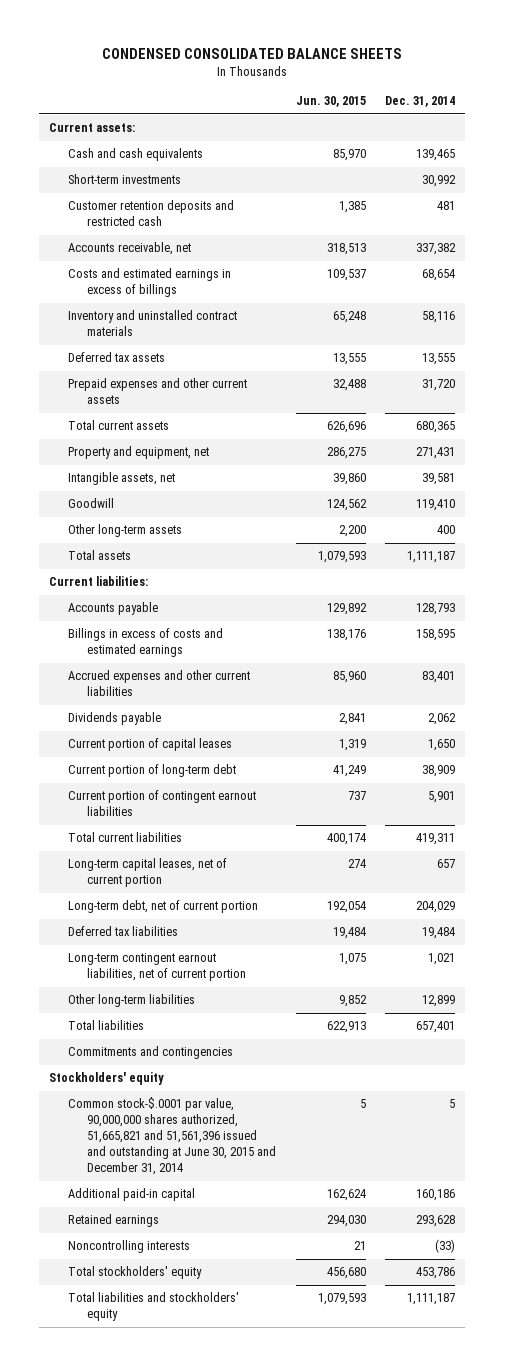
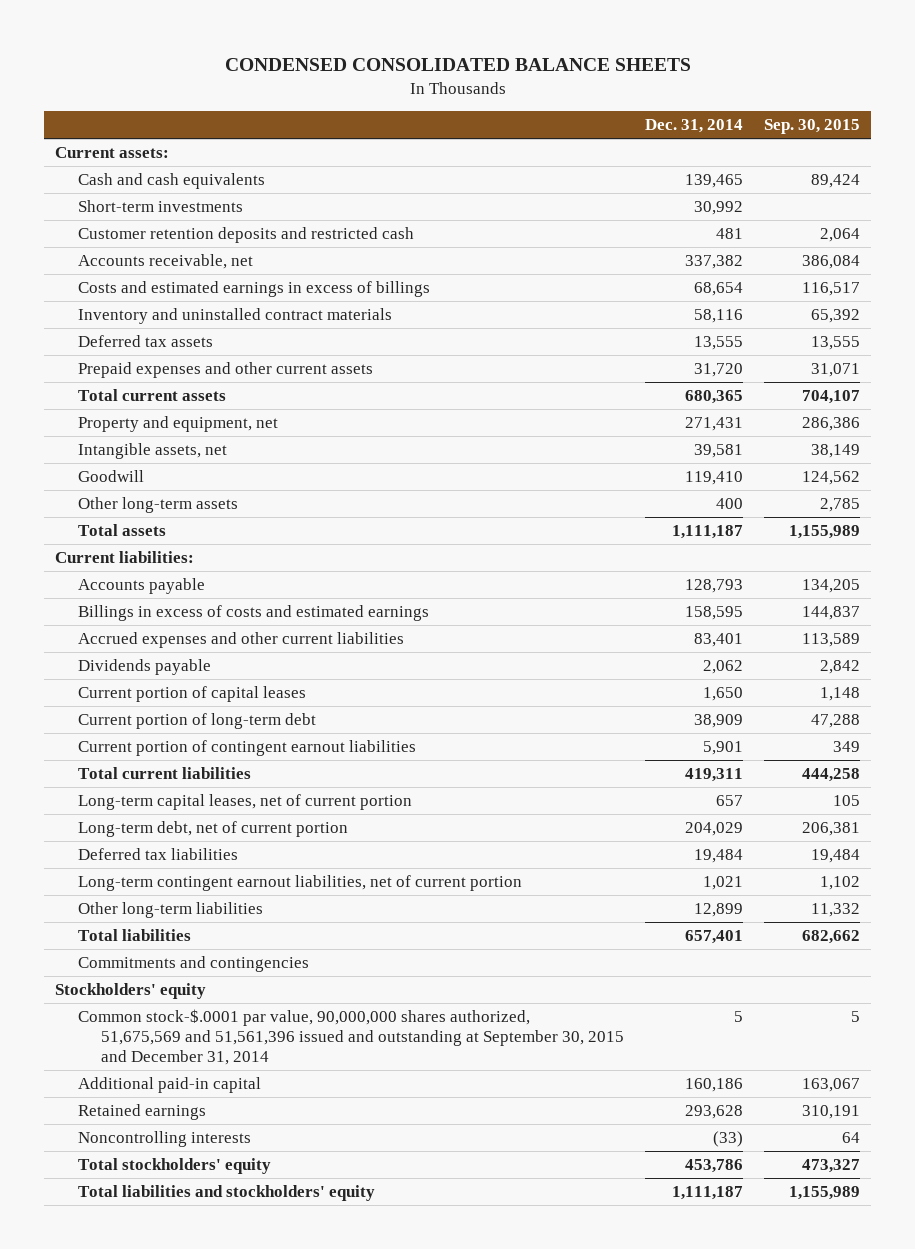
[295,96,366,108] Jun. 30, 2015 -> none
none -> [764,119,861,135] Sep. 30, 2015
[68,1097,276,1176] Common stock-$.0001 par value, 90,000,000 shares authorized, 51,665,821 and 51,561,396 issued and outstanding at June 30, 2015 and December 31, 2014 -> [78,1009,625,1065] Common stock-$.0001 par value, 90,000,000 shares authorized, 51,675,569 and 51,561,396 issued and outstanding at September 30, 2015 and December 31, 2014

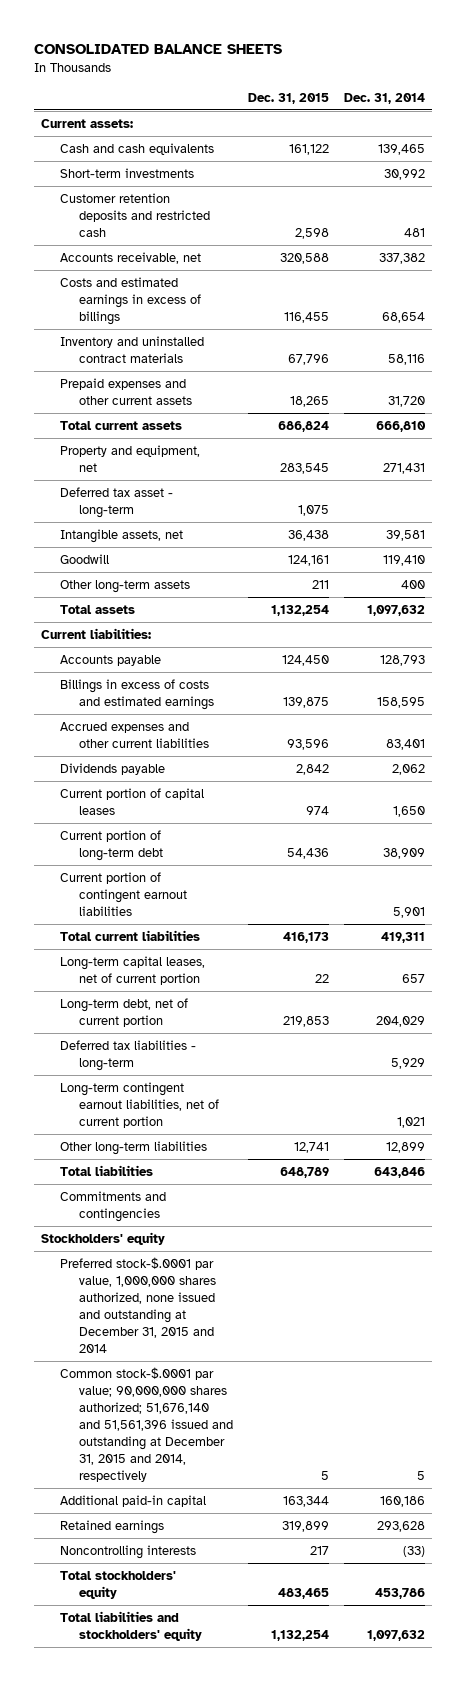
[224,57,691,71] CONDENSED CONSOLIDATED BALANCE SHEETS -> [33,43,282,54] CONSOLIDATED BALANCE SHEETS
[764,119,861,135] Sep. 30, 2015 -> none
none -> [247,92,329,104] Dec. 31, 2015
[78,335,214,348] Deferred tax assets -> none
[685,390,744,405] 680,365 -> [375,420,426,432] 666,810
none -> [59,486,173,519] Deferred tax asset - long-term
[672,525,744,540] 1,111,187 -> [366,604,425,616] 1,097,632
[78,848,239,861] Deferred tax liabilities -> [59,1039,196,1072] Deferred tax liabilities - long-term
[694,849,744,864] 19,484 -> [390,1058,425,1070] 5,929
[685,930,744,945] 657,401 -> [373,1166,425,1178] 643,846
none -> [59,1256,216,1354] Preferred stock-$.0001 par value, 1,000,000 shares authorized, none issued and outstanding at December 31, 2015 and 2014
[78,1009,625,1065] Common stock-$.0001 par value, 90,000,000 shares authorized, 51,675,569 and 51,561,396 issued and outstanding at September 30, 2015 and December 31, 2014 -> [59,1366,233,1483] Common stock-$.0001 par value; 90,000,000 shares authorized; 51,676,140 and 51,561,396 issued and outstanding at December 31, 2015 and 2014, respectively
[672,1186,744,1201] 1,111,187 -> [366,1630,425,1642] 1,097,632

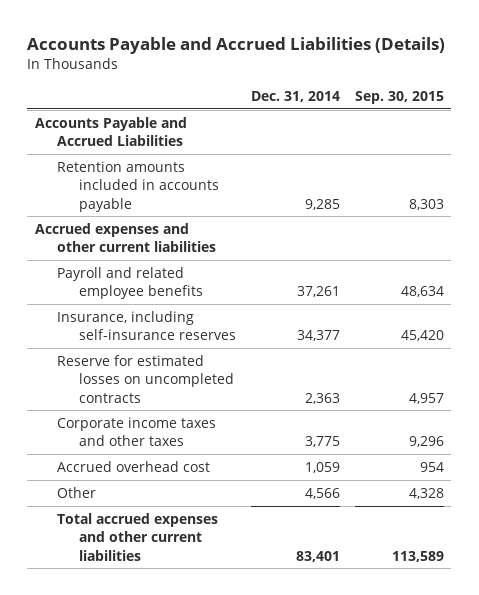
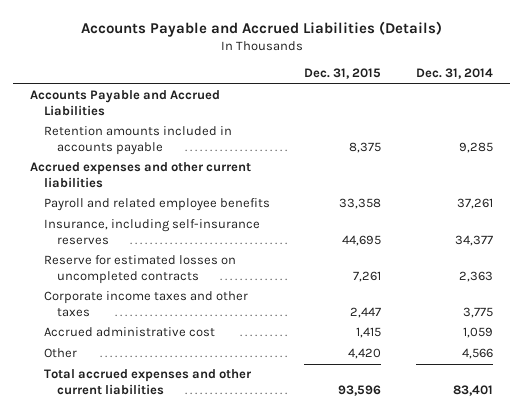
[354,90,444,104] Sep. 30, 2015 -> none
none -> [304,68,382,80] Dec. 31, 2015
[56,460,210,472] Accrued overhead cost -> [43,327,215,338] Accrued administrative cost

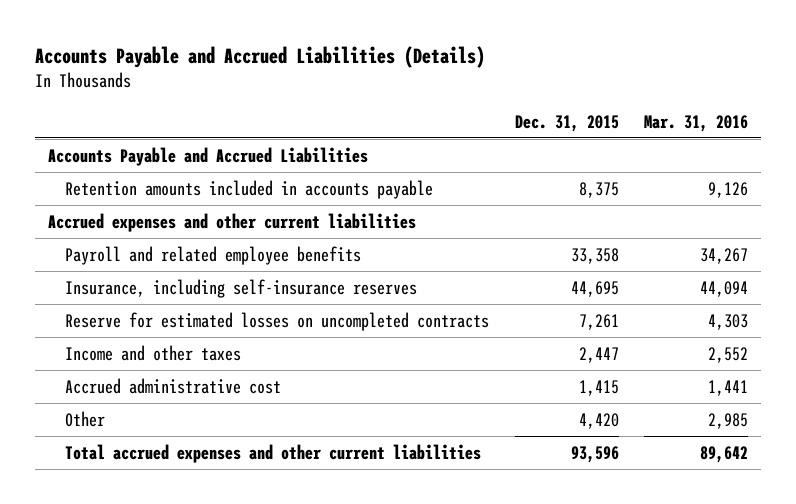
[415,68,493,80] Dec. 31, 2014 -> none
none -> [644,114,749,132] Mar. 31, 2016
[43,291,248,317] Corporate income taxes and other taxes -> [64,344,241,361] Income and other taxes

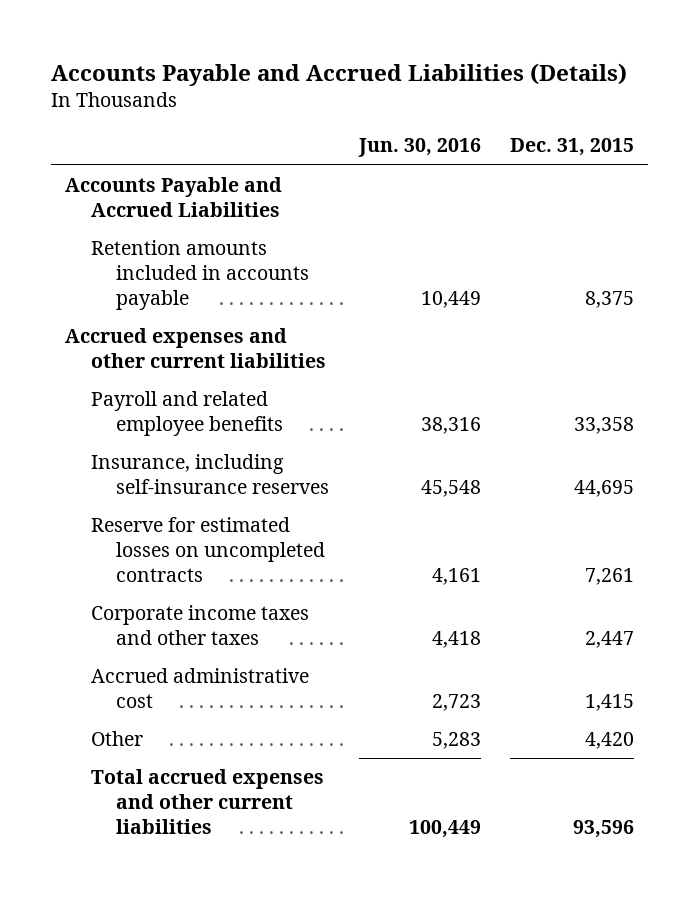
[644,114,749,132] Mar. 31, 2016 -> none
none -> [357,138,481,158] Jun. 30, 2016
[64,344,241,361] Income and other taxes -> [90,605,309,645] Corporate income taxes and other taxes

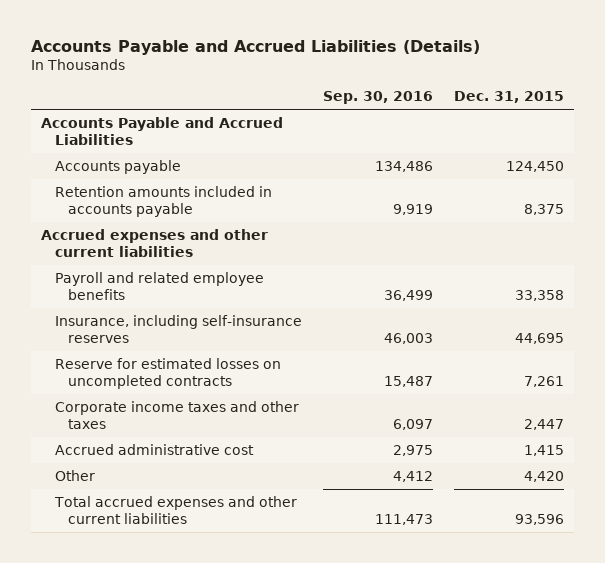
[357,138,481,158] Jun. 30, 2016 -> none
none -> [322,91,433,105] Sep. 30, 2016
none -> [54,159,181,174] Accounts payable

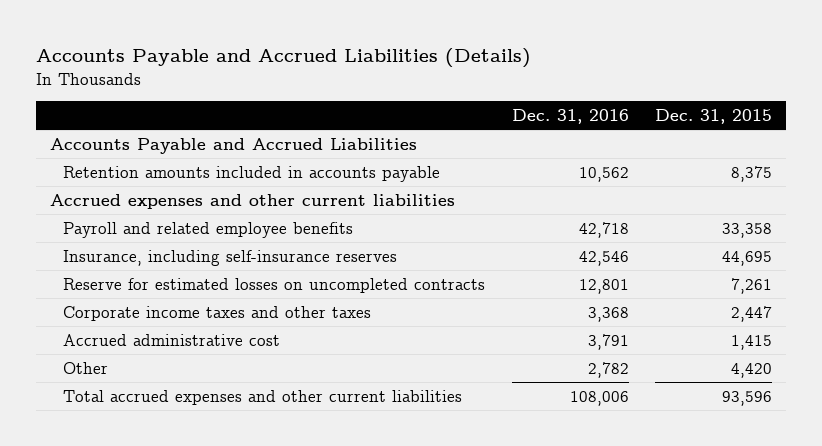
[322,91,433,105] Sep. 30, 2016 -> none
none -> [511,109,629,125] Dec. 31, 2016
[54,159,181,174] Accounts payable -> none

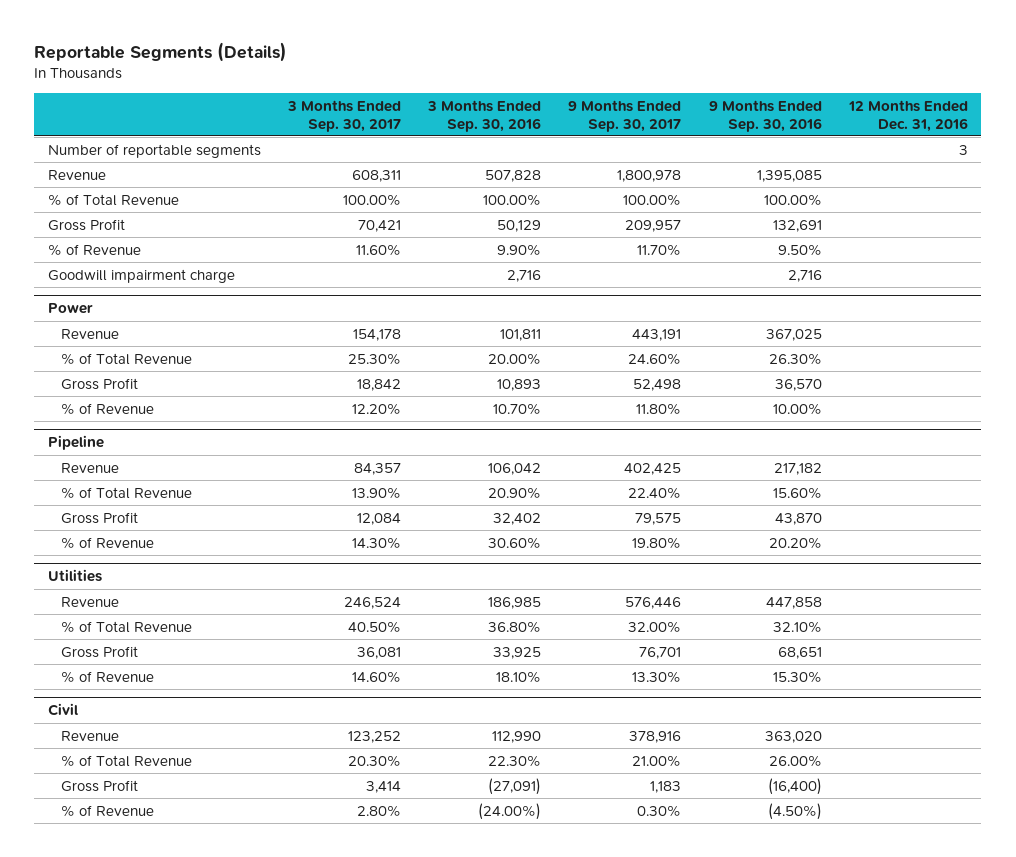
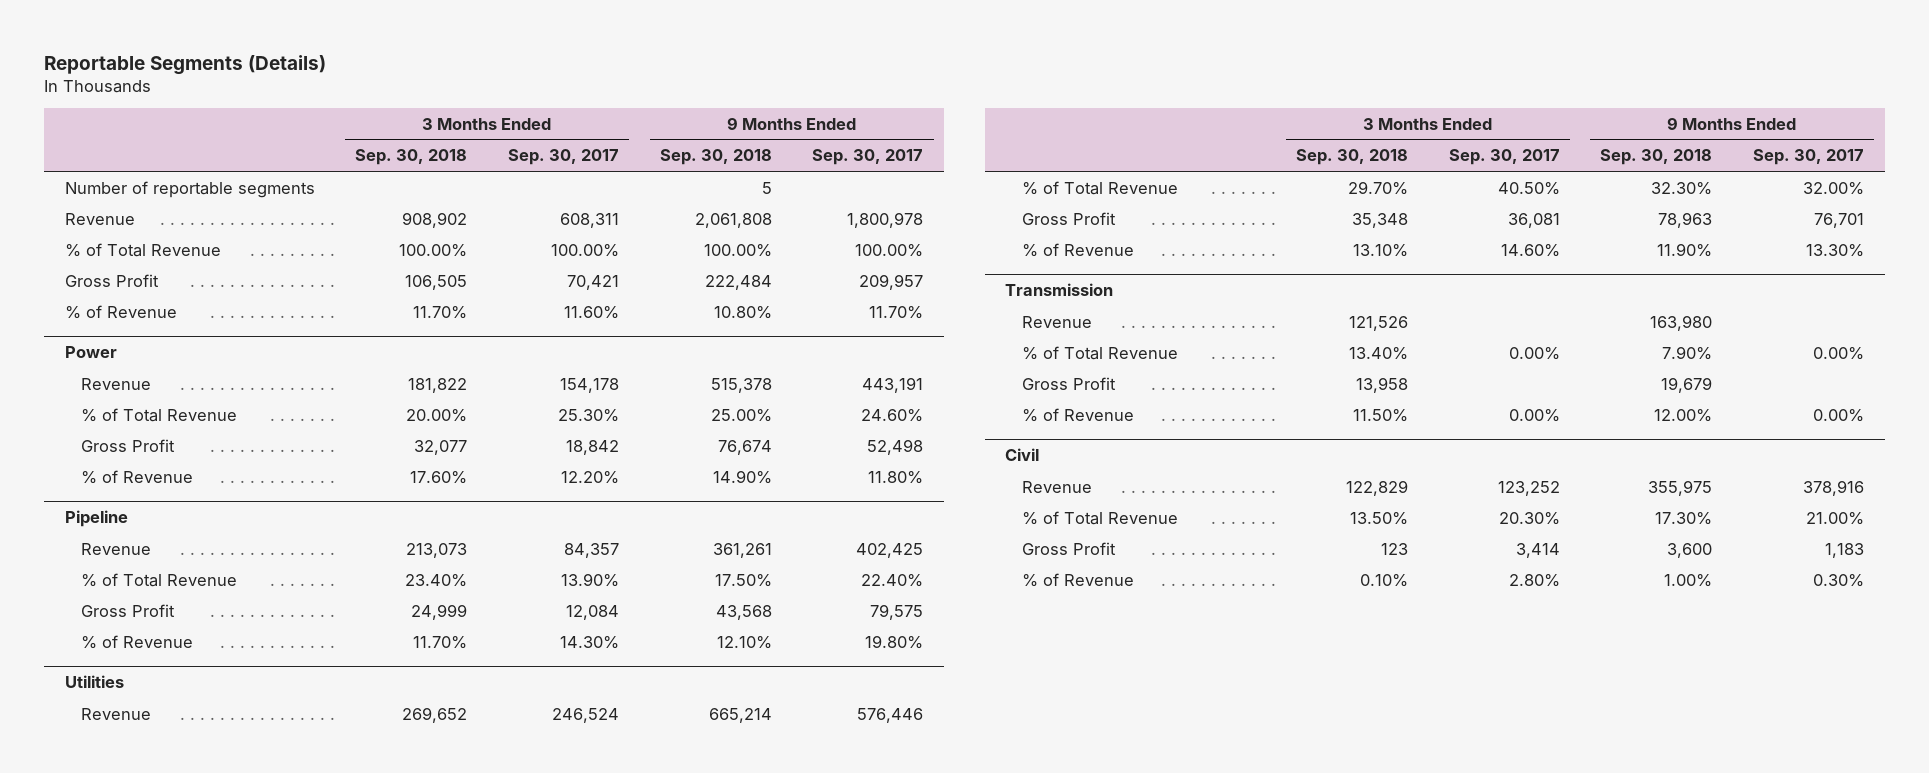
[427,99,542,132] 3 Months Ended Sep. 30, 2016 -> none
[708,99,822,132] 9 Months Ended Sep. 30, 2016 -> none
[847,99,968,132] 12 Months Ended Dec. 31, 2016 -> none
none -> [355,149,468,166] Sep. 30, 2018
none -> [659,149,772,166] Sep. 30, 2018
[47,268,235,283] Goodwill impairment charge -> none
none -> [1005,283,1114,297] Transmission
none -> [1022,315,1093,328] Revenue
none -> [1022,345,1179,360] % of Total Revenue
none -> [1022,376,1117,390] Gross Profit
none -> [1022,407,1135,422] % of Revenue

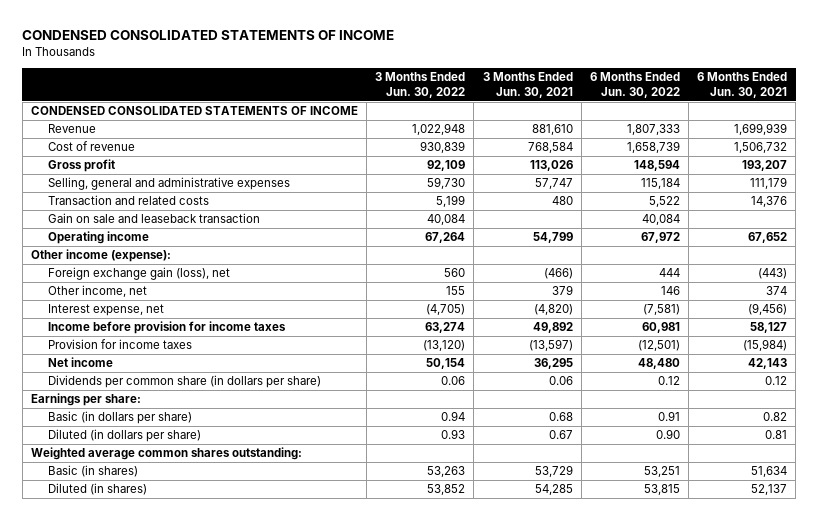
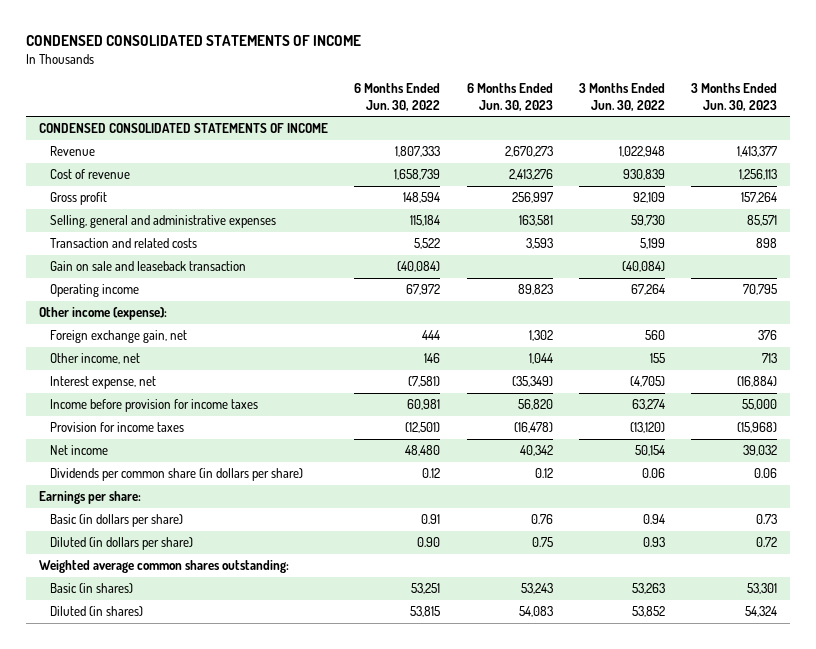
[482,71,573,98] 3 Months Ended Jun. 30, 2021 -> none
[697,71,788,98] 6 Months Ended Jun. 30, 2021 -> none
none -> [466,83,553,111] 6 Months Ended Jun. 30, 2023
none -> [691,83,778,111] 3 Months Ended Jun. 30, 2023
[427,214,466,226] 40,084 -> [621,261,665,273] (40,084)
[641,214,680,226] 40,084 -> [397,261,441,273] (40,084)
[48,267,231,281] Foreign exchange gain (loss), net -> [49,330,187,344] Foreign exchange gain, net

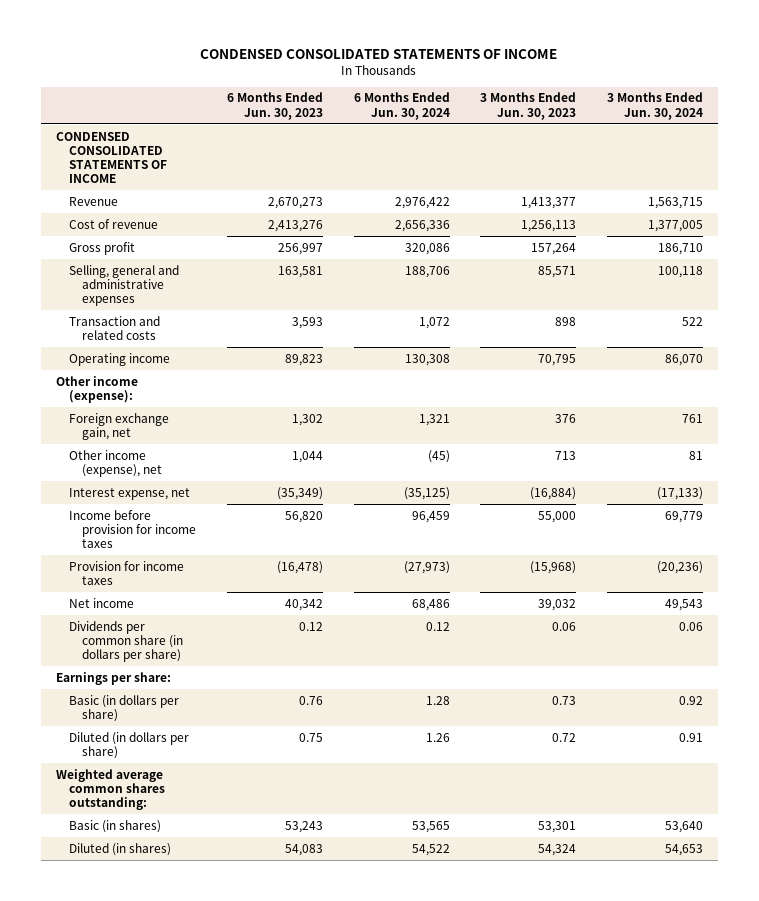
[354,83,441,111] 6 Months Ended Jun. 30, 2022 -> none
[578,83,665,111] 3 Months Ended Jun. 30, 2022 -> none
none -> [353,92,450,120] 6 Months Ended Jun. 30, 2024
none -> [606,92,703,120] 3 Months Ended Jun. 30, 2024
[49,261,246,272] Gain on sale and leaseback transaction -> none
[49,353,140,365] Other income, net -> [69,449,163,477] Other income (expense), net

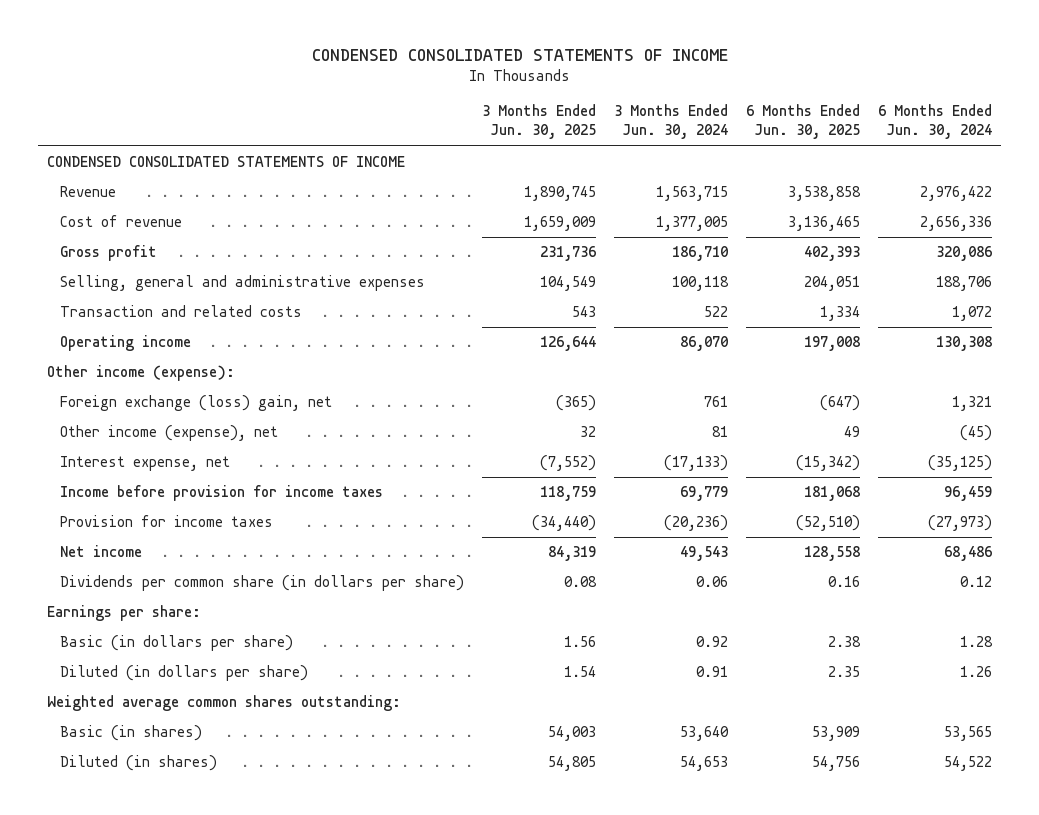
[227,92,324,120] 6 Months Ended Jun. 30, 2023 -> none
[480,92,577,120] 3 Months Ended Jun. 30, 2023 -> none
none -> [481,104,596,140] 3 Months Ended Jun. 30, 2025
none -> [746,104,861,140] 6 Months Ended Jun. 30, 2025
[69,412,170,440] Foreign exchange gain, net -> [59,395,332,412] Foreign exchange (loss) gain, net

